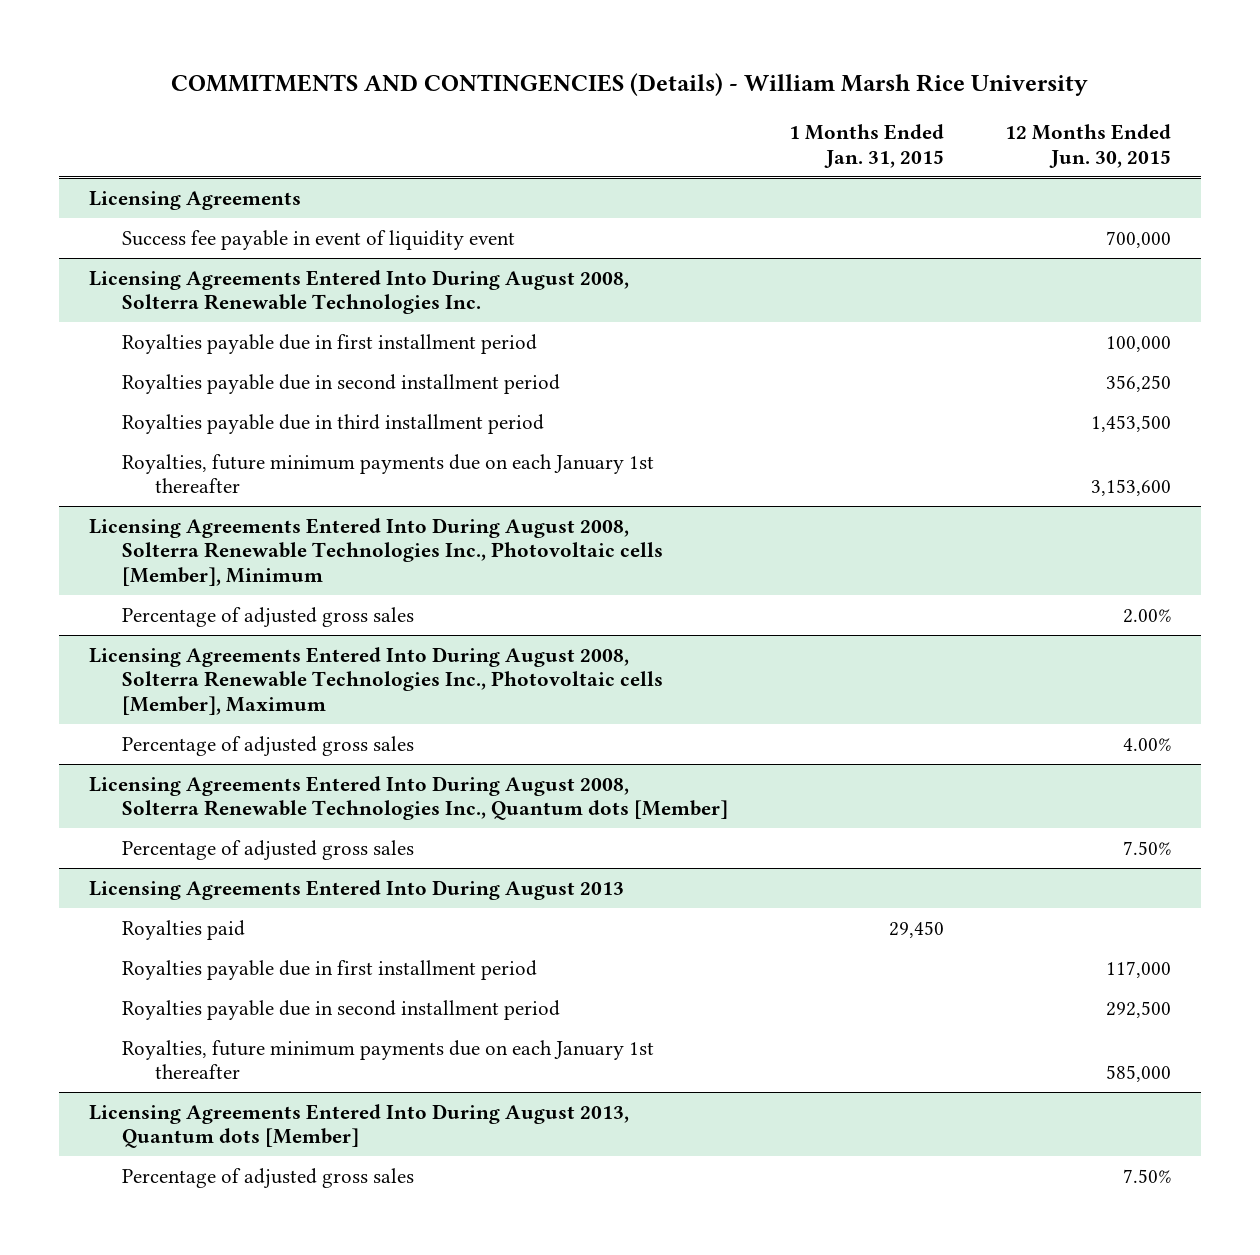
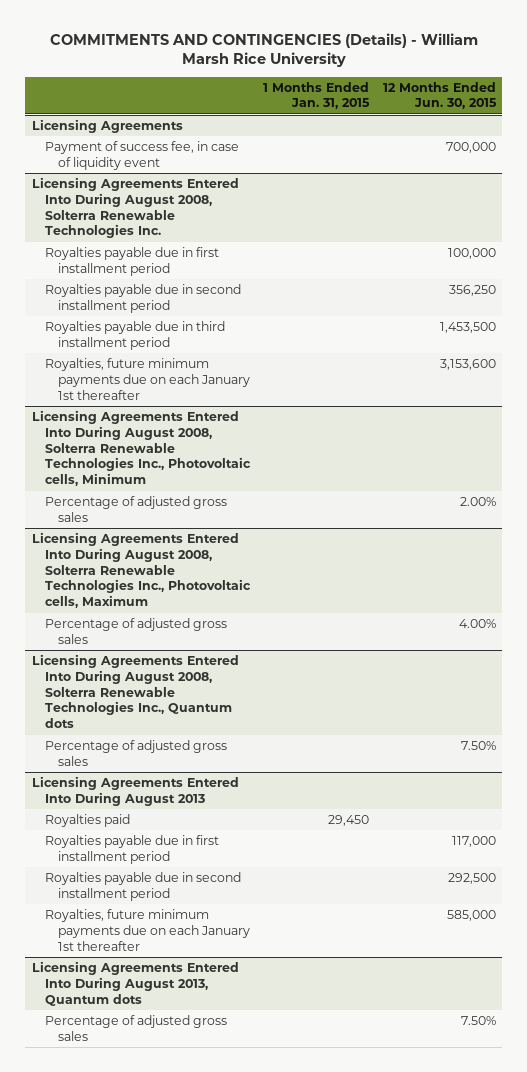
[122,229,516,250] Success fee payable in event of liquidity event -> [45,140,240,170] Payment of success fee, in case of liquidity event
[89,517,664,586] Licensing Agreements Entered Into During August 2008, Solterra Renewable Technologies Inc., Photovoltaic cells [Member], Minimum -> [31,409,252,487] Licensing Agreements Entered Into During August 2008, Solterra Renewable Technologies Inc., Photovoltaic cells, Minimum
[89,646,664,715] Licensing Agreements Entered Into During August 2008, Solterra Renewable Technologies Inc., Photovoltaic cells [Member], Maximum -> [31,531,252,609] Licensing Agreements Entered Into During August 2008, Solterra Renewable Technologies Inc., Photovoltaic cells, Maximum
[89,775,729,821] Licensing Agreements Entered Into During August 2008, Solterra Renewable Technologies Inc., Quantum dots [Member] -> [31,653,239,729] Licensing Agreements Entered Into During August 2008, Solterra Renewable Technologies Inc., Quantum dots
[89,1103,630,1149] Licensing Agreements Entered Into During August 2013, Quantum dots [Member] -> [31,960,239,1006] Licensing Agreements Entered Into During August 2013, Quantum dots

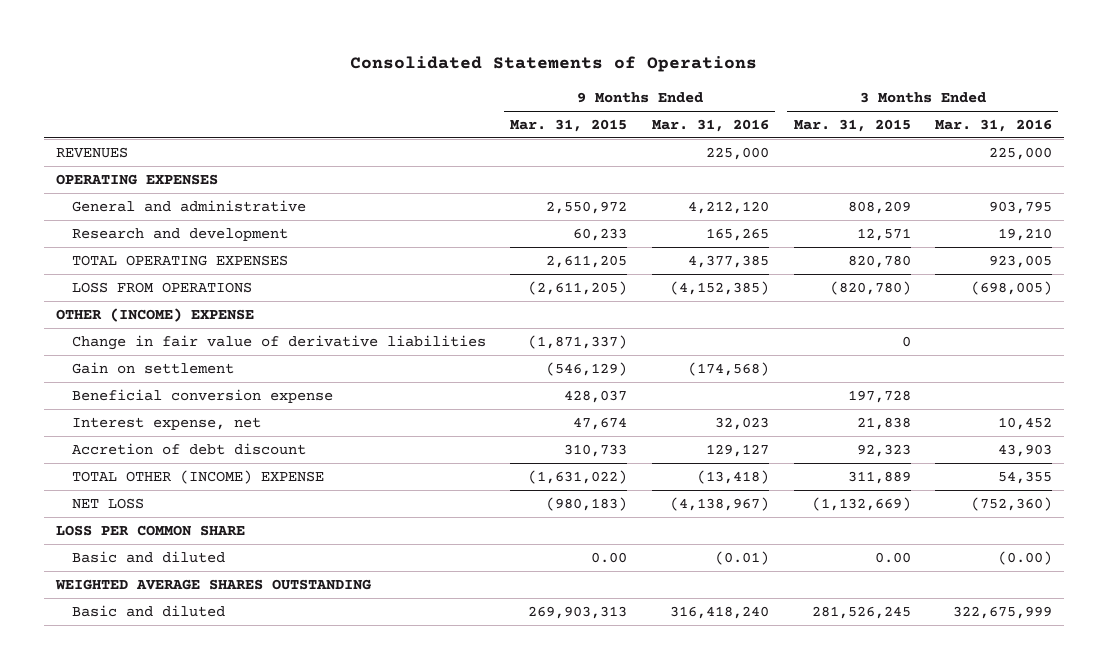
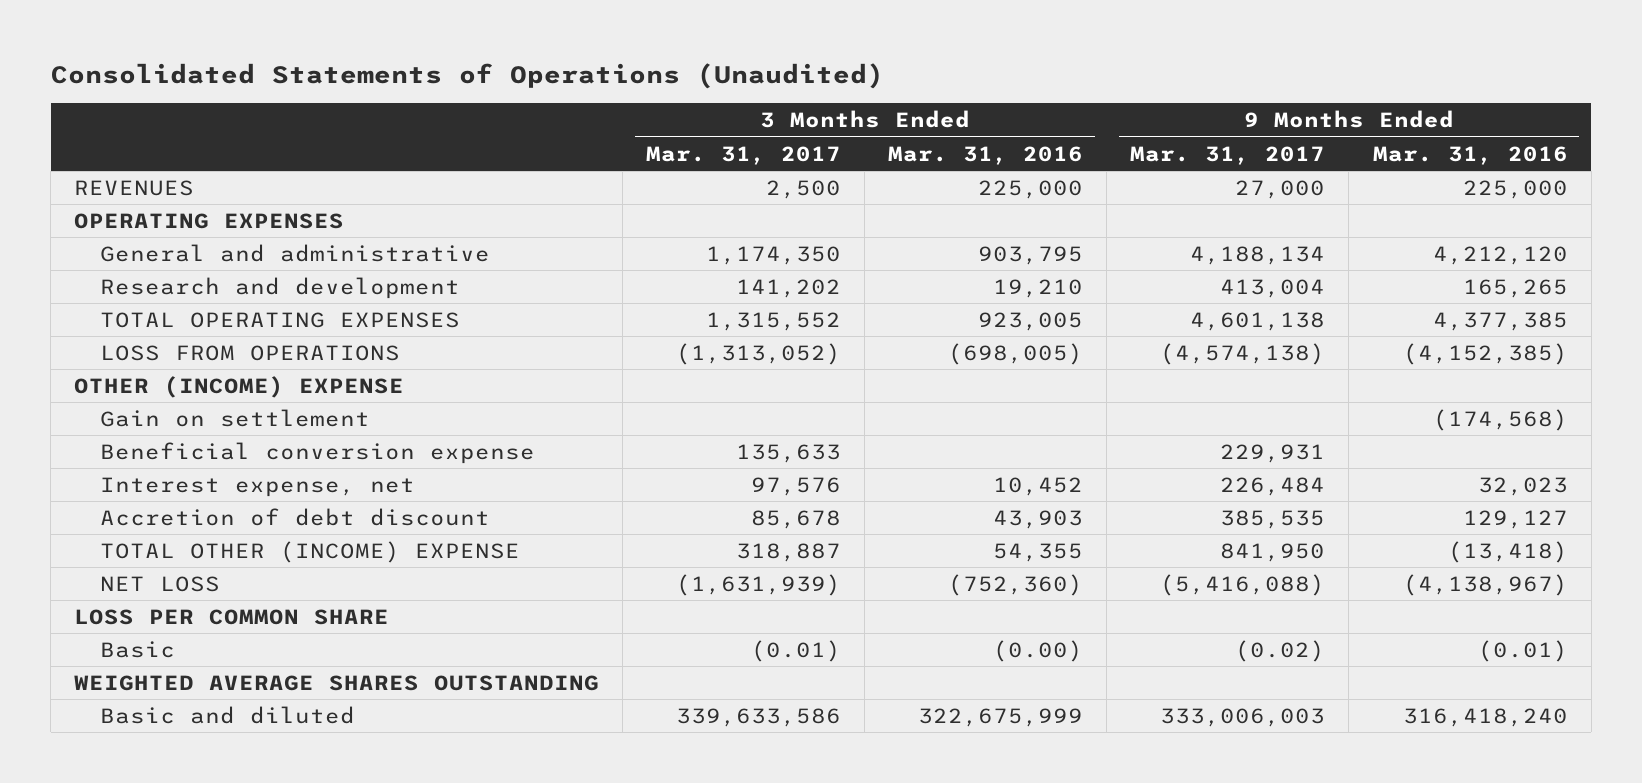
[350,56,758,73] Consolidated Statements of Operations -> [50,62,884,89] Consolidated Statements of Operations (Unaudited)
[510,119,628,133] Mar. 31, 2015 -> none
[793,119,911,133] Mar. 31, 2015 -> none
none -> [646,145,842,165] Mar. 31, 2017
none -> [1130,145,1326,165] Mar. 31, 2017
[71,334,486,350] Change in fair value of derivative liabilities -> none
[71,550,225,563] Basic and diluted -> none
none -> [100,640,176,658] Basic

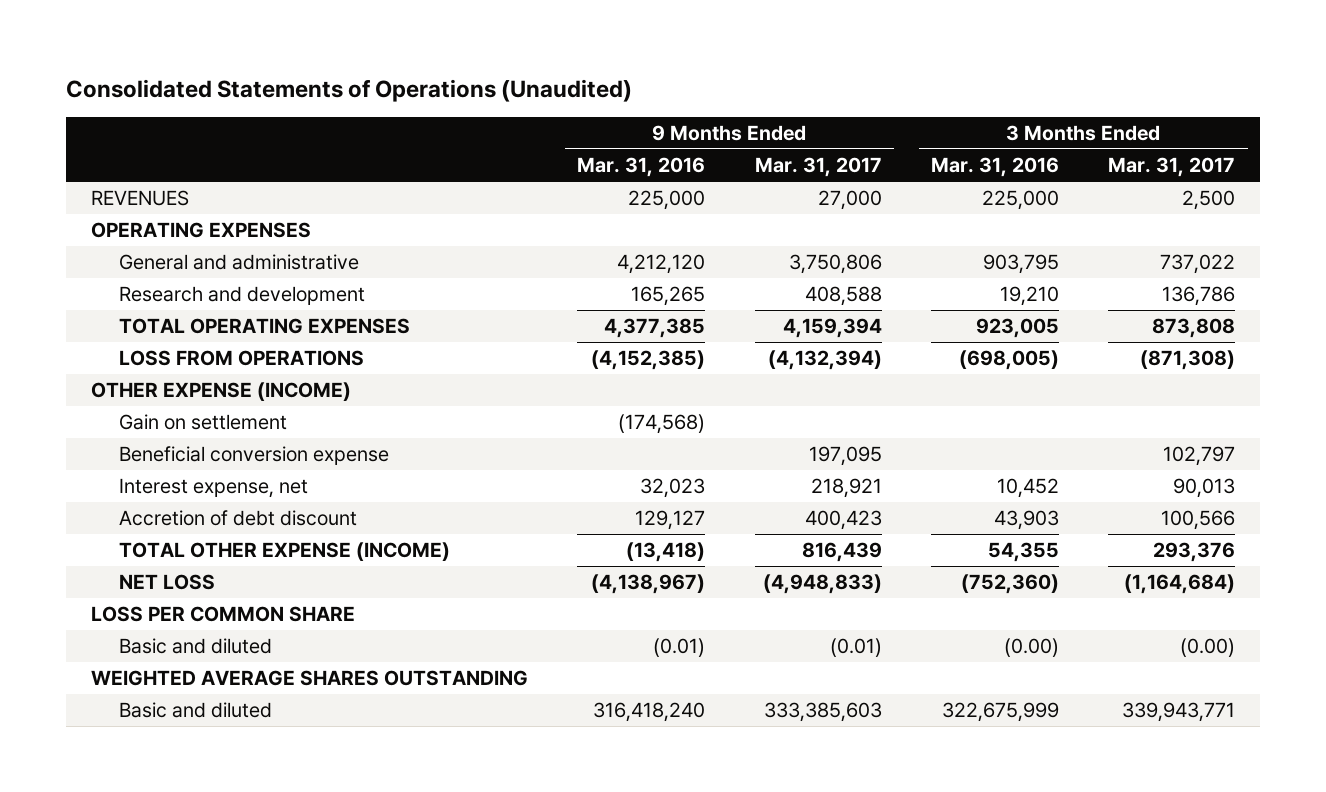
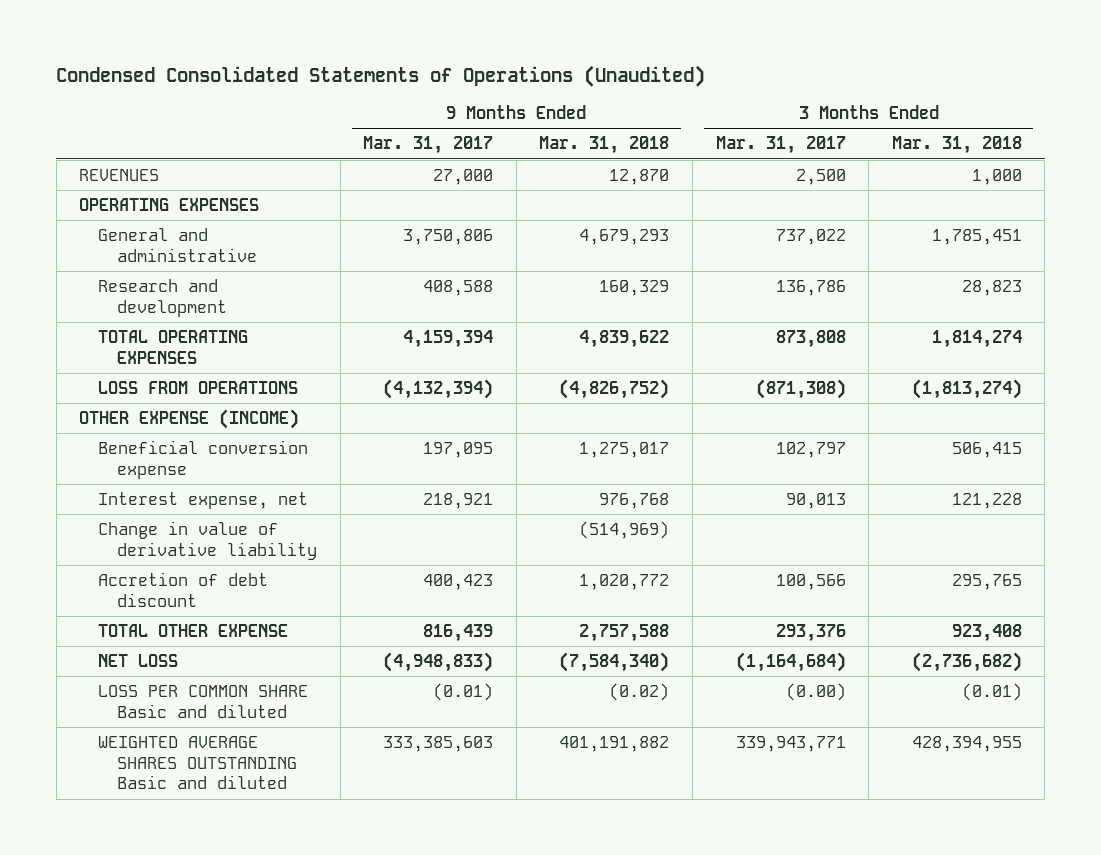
[65,78,632,102] Consolidated Statements of Operations (Unaudited) -> [56,64,706,87] Condensed Consolidated Statements of Operations (Unaudited)
[577,157,706,178] Mar. 31, 2016 -> none
[931,157,1060,178] Mar. 31, 2016 -> none
none -> [539,136,670,155] Mar. 31, 2018
none -> [891,136,1022,155] Mar. 31, 2018
[118,414,287,431] Gain on settlement -> none
none -> [98,520,318,560] Change in value of derivative liability
[118,542,450,562] TOTAL OTHER EXPENSE (INCOME) -> [98,623,289,637] TOTAL OTHER EXPENSE
[90,606,355,623] LOSS PER COMMON SHARE -> none
[90,670,528,687] WEIGHTED AVERAGE SHARES OUTSTANDING -> none
[118,638,272,655] Basic and diluted -> [98,684,309,718] LOSS PER COMMON SHARE Basic and diluted
[118,702,272,719] Basic and diluted -> [98,735,298,790] WEIGHTED AVERAGE SHARES OUTSTANDING Basic and diluted

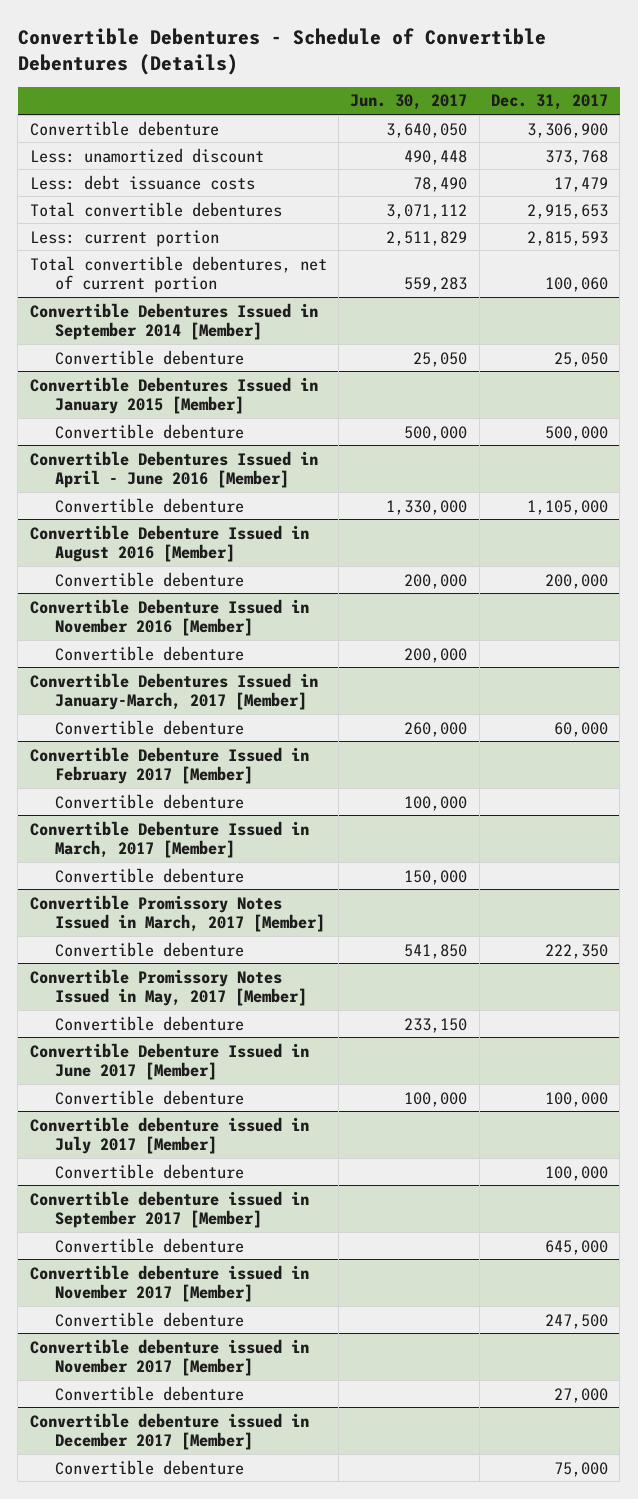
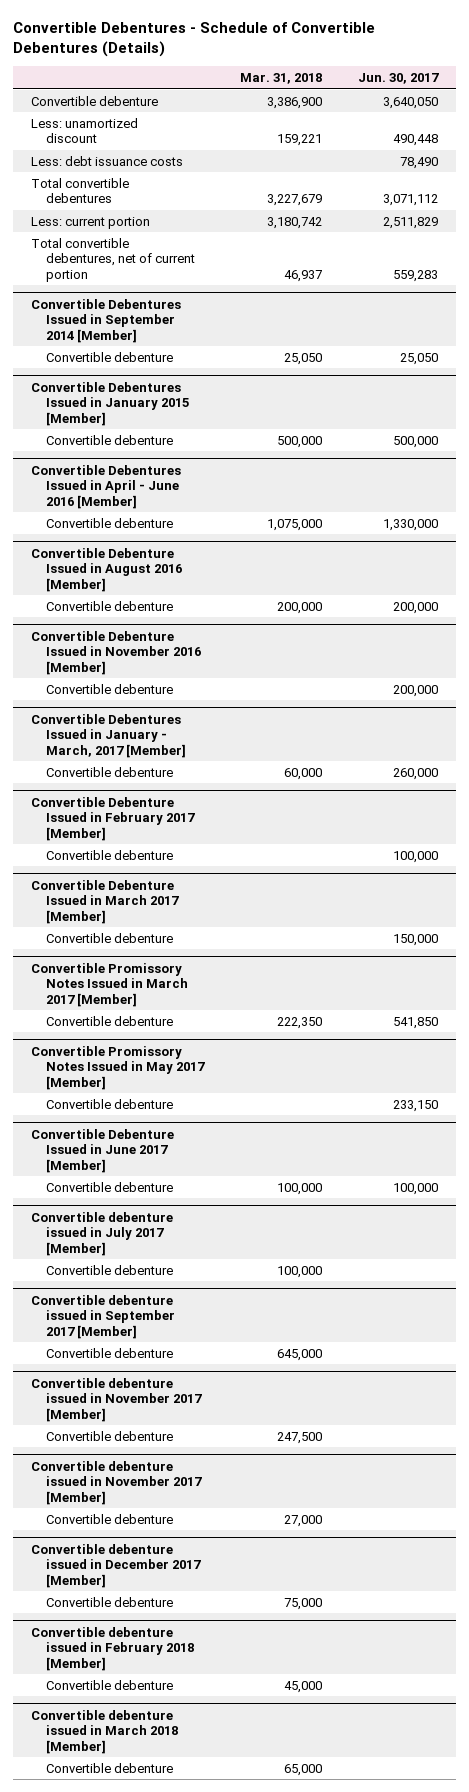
[490,94,608,111] Dec. 31, 2017 -> none
none -> [240,73,323,85] Mar. 31, 2018
[29,672,318,711] Convertible Debentures Issued in January-March, 2017 [Member] -> [30,713,187,758] Convertible Debentures Issued in January - March, 2017 [Member]
[29,820,309,859] Convertible Debenture Issued in March, 2017 [Member] -> [30,879,180,924] Convertible Debenture Issued in March 2017 [Member]
[29,894,326,933] Convertible Promissory Notes Issued in March, 2017 [Member] -> [30,962,189,1007] Convertible Promissory Notes Issued in March 2017 [Member]
[29,968,308,1007] Convertible Promissory Notes Issued in May, 2017 [Member] -> [30,1045,206,1090] Convertible Promissory Notes Issued in May 2017 [Member]
none -> [30,1626,195,1671] Convertible debenture issued in February 2018 [Member]
none -> [46,1679,174,1690] Convertible debenture
none -> [30,1709,179,1754] Convertible debenture issued in March 2018 [Member]
none -> [46,1762,174,1773] Convertible debenture

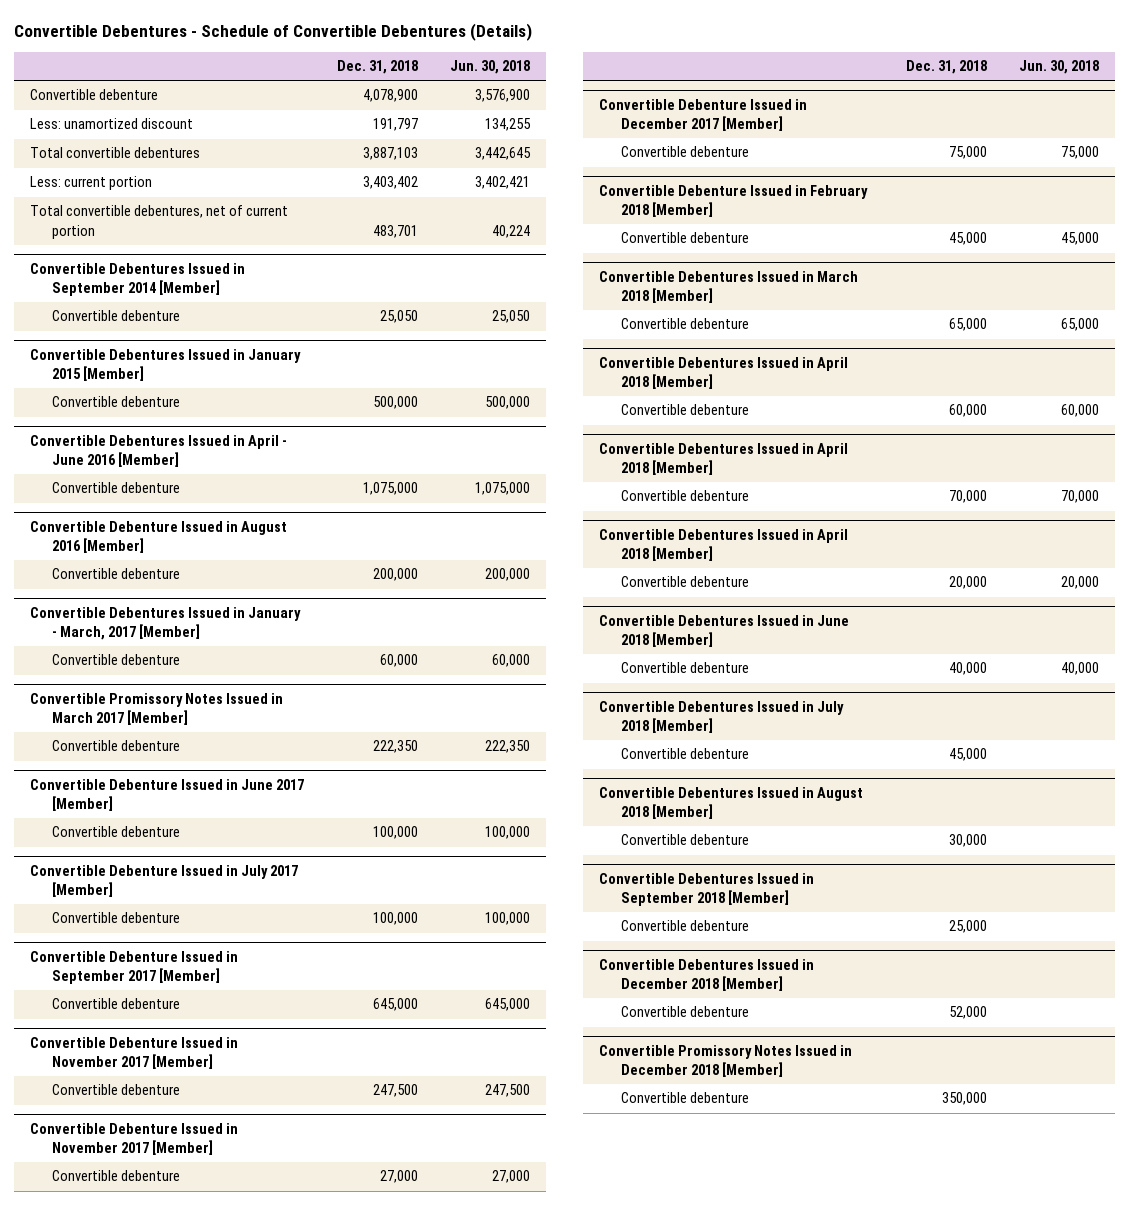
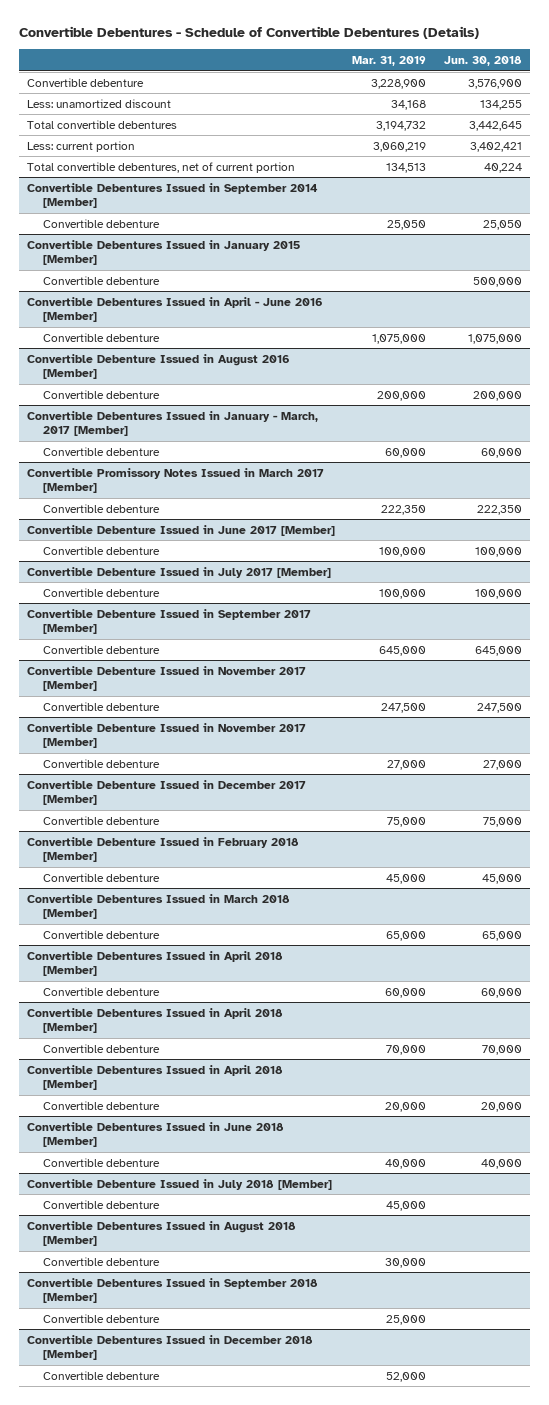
[336,60,418,75] Dec. 31, 2018 -> none
none -> [352,55,427,66] Mar. 31, 2019
[599,701,845,734] Convertible Debentures Issued in July 2018 [Member] -> [27,1178,333,1190] Convertible Debenture Issued in July 2018 [Member]
[599,1045,853,1078] Convertible Promissory Notes Issued in December 2018 [Member] -> none
[621,1092,750,1104] Convertible debenture -> none

